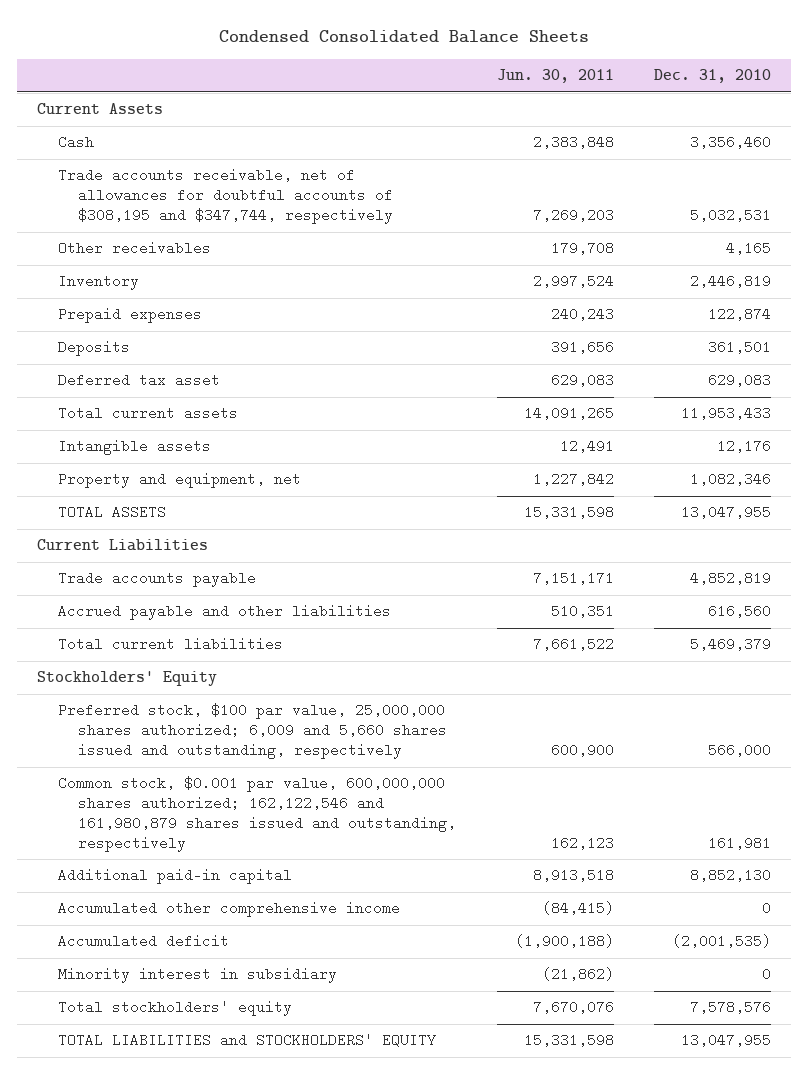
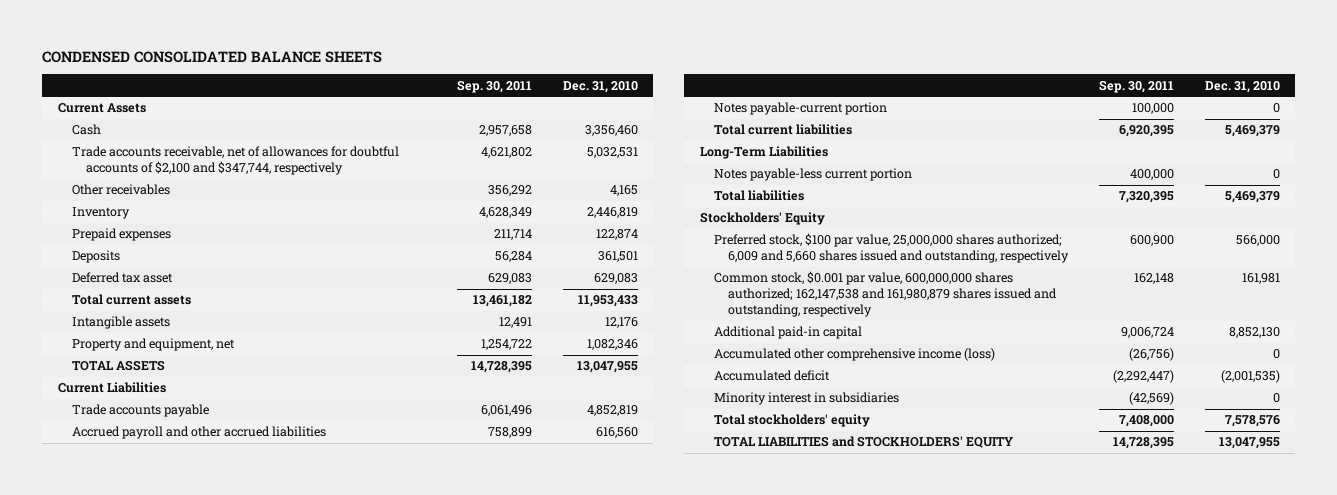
[218,30,589,44] Condensed Consolidated Balance Sheets -> [42,50,383,63] CONDENSED CONSOLIDATED BALANCE SHEETS
[496,69,614,84] Jun. 30, 2011 -> none
none -> [457,79,533,93] Sep. 30, 2011
[57,168,394,225] Trade accounts receivable, net of allowances for doubtful accounts of $308,195 and $347,744, respectively -> [72,146,400,176] Trade accounts receivable, net of allowances for doubtful accounts of $2,100 and $347,744, respectively
[57,604,391,621] Accrued payable and other liabilities -> [72,426,327,440] Accrued payroll and other accrued liabilities
none -> [714,102,888,116] Notes payable-current portion
none -> [699,146,828,160] Long-Term Liabilities
none -> [714,168,913,182] Notes payable-less current portion
none -> [714,190,805,202] Total liabilities
[57,776,457,852] Common stock, $0.001 par value, 600,000,000 shares authorized; 162,122,546 and 161,980,879 shares issued and outstanding, respectively -> [714,271,1058,318] Common stock, $0.001 par value, 600,000,000 shares authorized; 162,147,538 and 161,980,879 shares issued and outstanding, respectively
[57,901,400,918] Accumulated other comprehensive income -> [714,348,996,362] Accumulated other comprehensive income (loss)
[57,967,337,984] Minority interest in subsidiary -> [714,392,900,406] Minority interest in subsidiaries

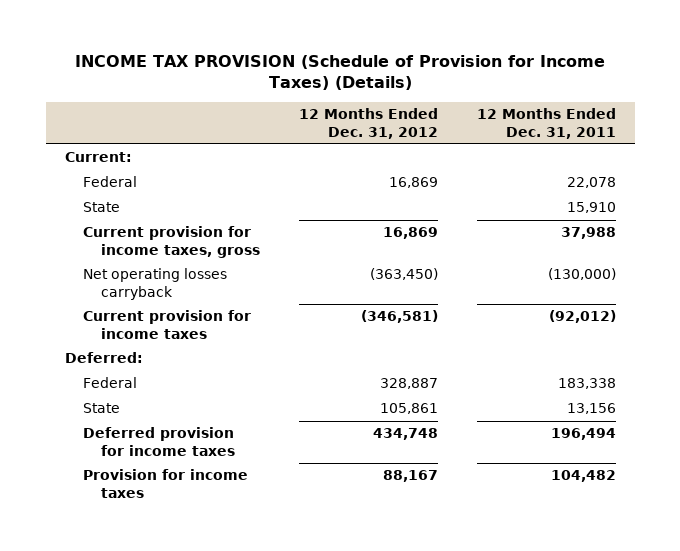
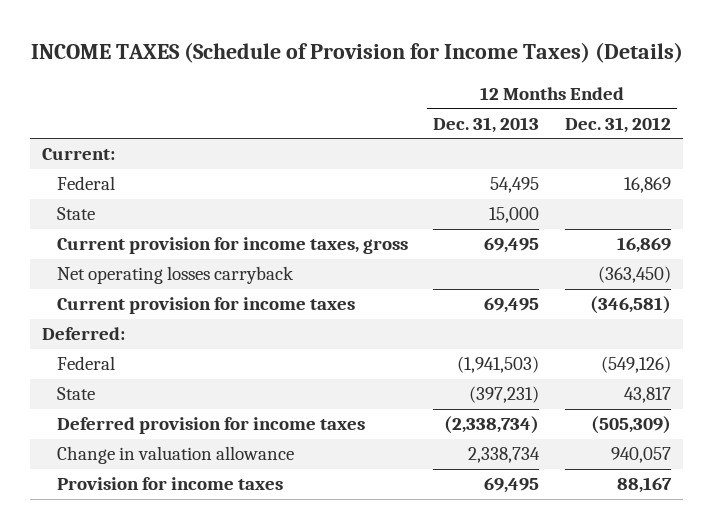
[75,55,606,91] INCOME TAX PROVISION (Schedule of Provision for Income Taxes) (Details) -> [30,42,683,64] INCOME TAXES (Schedule of Provision for Income Taxes) (Details)
[476,108,616,139] 12 Months Ended Dec. 31, 2011 -> none
none -> [433,116,540,133] Dec. 31, 2013
[379,378,438,390] 328,887 -> [600,356,671,374] (549,126)
[379,403,438,415] 105,861 -> [623,387,671,404] 43,817
[372,428,438,441] 434,748 -> [590,416,671,435] (505,309)
none -> [57,446,295,465] Change in valuation allowance

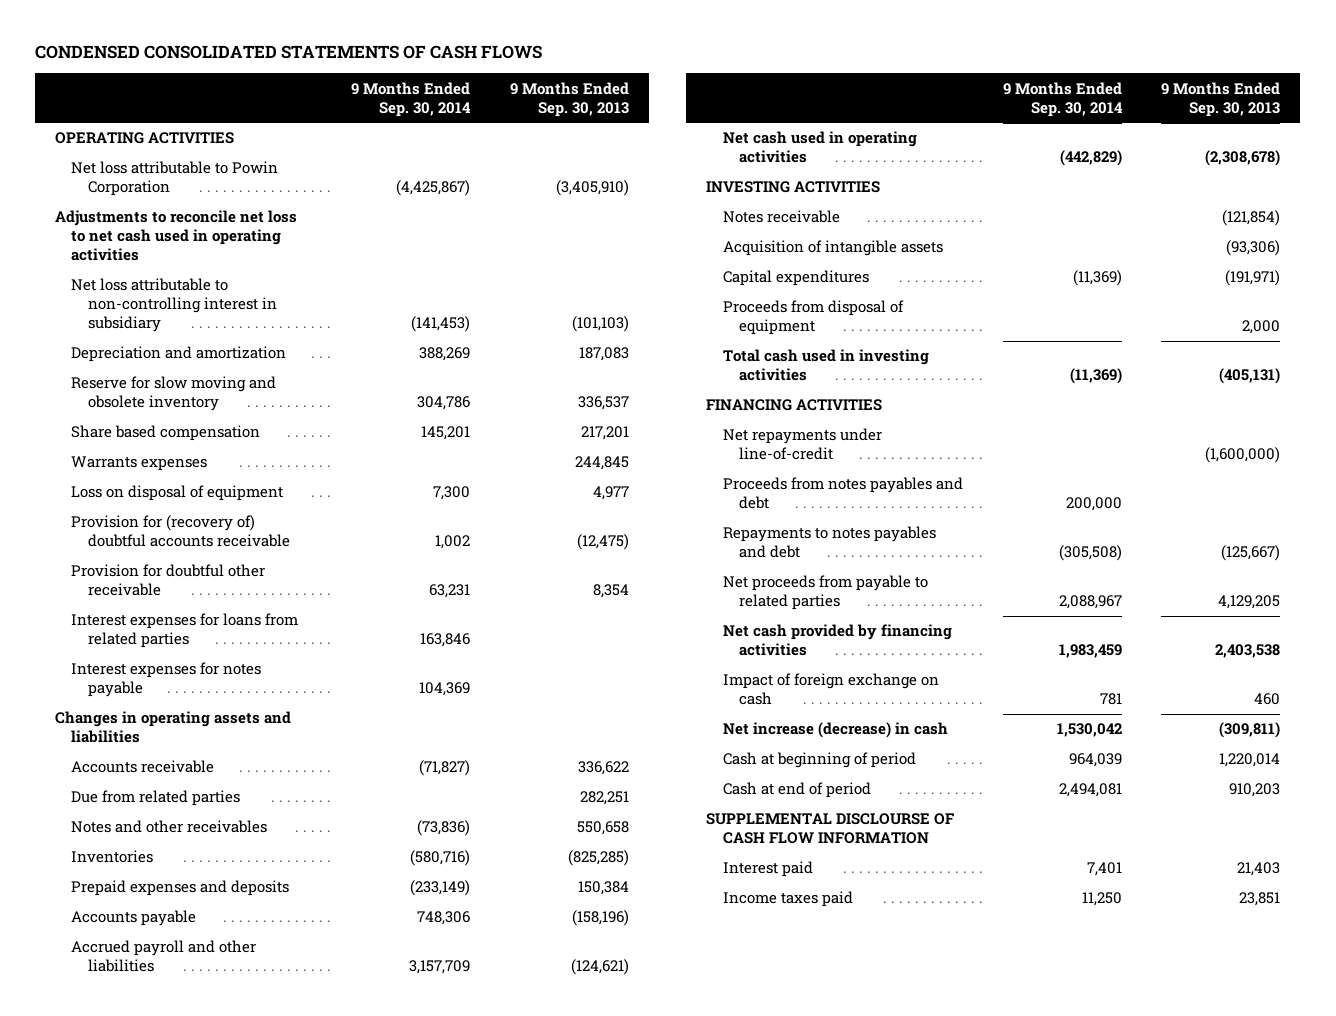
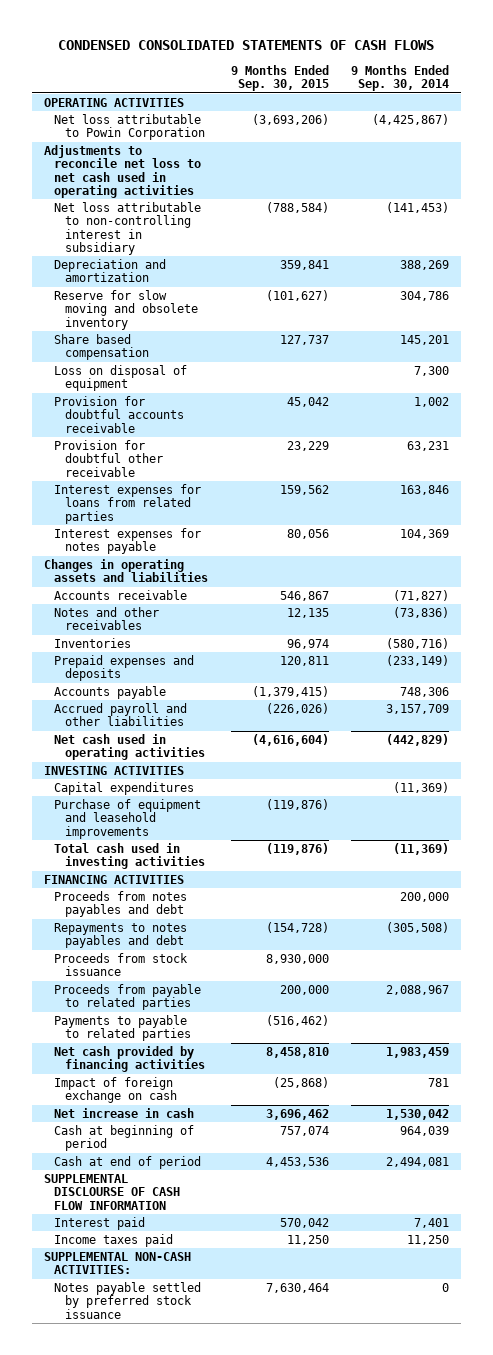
[510,81,630,117] 9 Months Ended Sep. 30, 2013 -> none
none -> [230,64,329,92] 9 Months Ended Sep. 30, 2015
[71,456,208,472] Warrants expenses -> none
[71,515,290,548] Provision for (recovery of) doubtful accounts receivable -> [54,395,185,433] Provision for doubtful accounts receivable
[71,790,241,807] Due from related parties -> none
[722,210,840,224] Notes receivable -> none
[722,240,943,257] Acquisition of intangible assets -> none
[722,300,904,336] Proceeds from disposal of equipment -> none
none -> [54,798,202,839] Purchase of equipment and leasehold improvements
[722,428,882,461] Net repayments under line-of-credit -> none
none -> [54,952,189,977] Proceeds from stock issuance
[722,575,928,611] Net proceeds from payable to related parties -> [54,983,202,1011] Proceeds from payable to related parties
none -> [54,1014,192,1042] Payments to payable to related parties
[722,722,948,739] Net increase (decrease) in cash -> [54,1107,195,1118] Net increase in cash
none -> [43,1251,191,1275] SUPPLEMENTAL NON-CASH ACTIVITIES:
none -> [54,1281,202,1319] Notes payable settled by preferred stock issuance

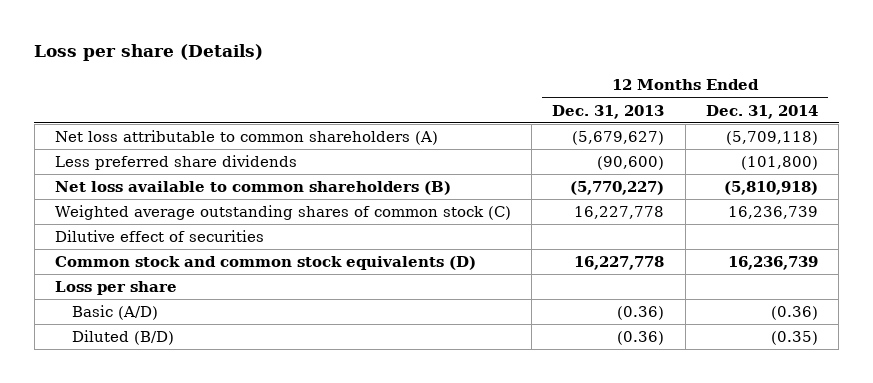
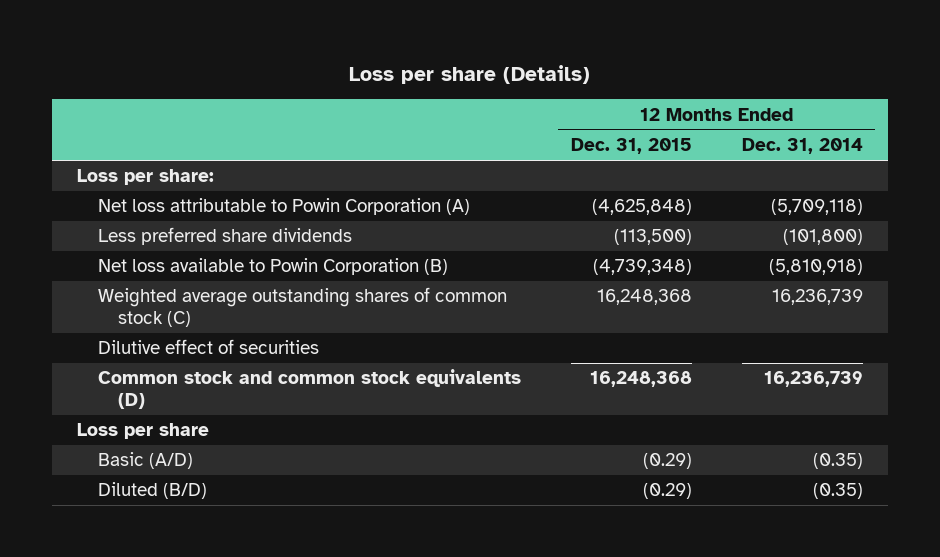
[552,104,665,119] Dec. 31, 2013 -> none
none -> [570,138,692,155] Dec. 31, 2015
none -> [77,169,215,186] Loss per share:
[54,130,438,146] Net loss attributable to common shareholders (A) -> [97,198,470,216] Net loss attributable to Powin Corporation (A)
[54,181,451,196] Net loss available to common shareholders (B) -> [97,258,448,276] Net loss available to Powin Corporation (B)
[770,306,818,321] (0.36) -> [812,453,863,470] (0.35)

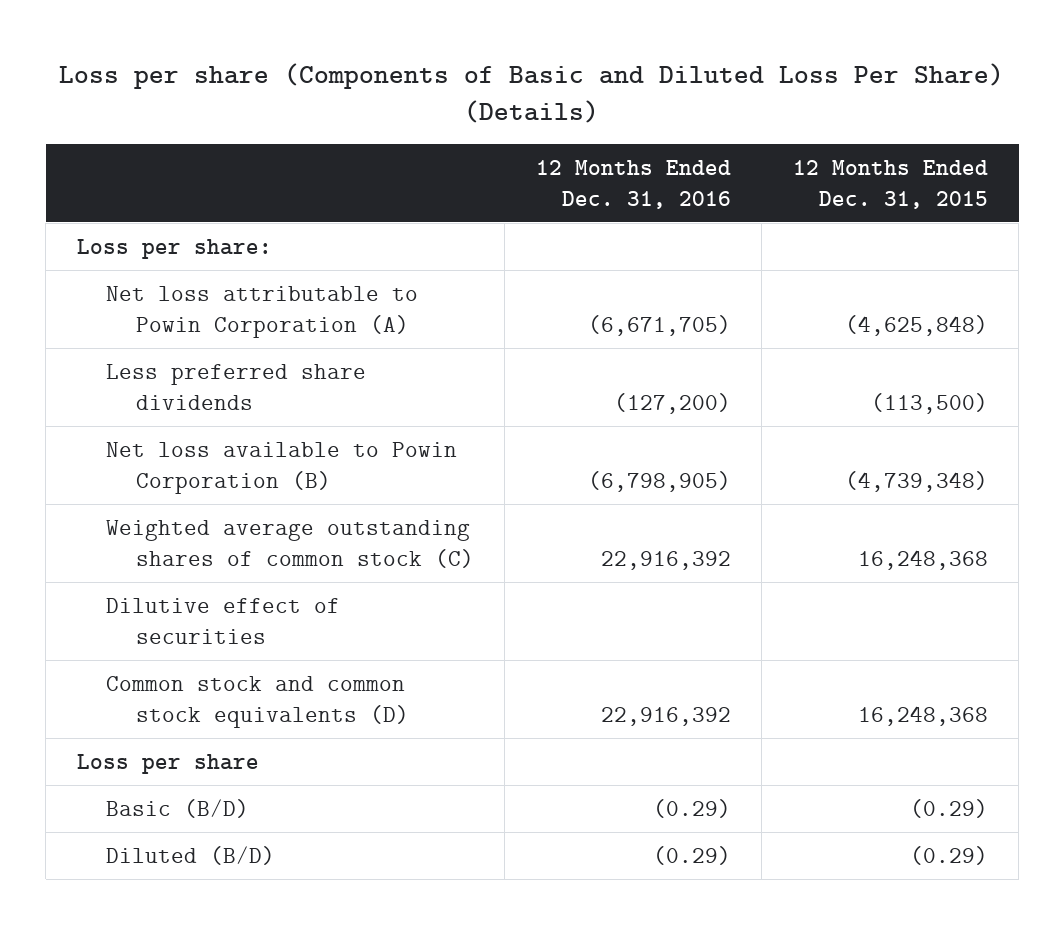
[348,64,590,84] Loss per share (Details) -> [59,62,1005,124] Loss per share (Components of Basic and Diluted Loss Per Share) (Details)
[741,138,863,155] Dec. 31, 2014 -> none
none -> [535,159,731,209] 12 Months Ended Dec. 31, 2016
[97,452,193,470] Basic (A/D) -> [106,798,250,818] Basic (B/D)

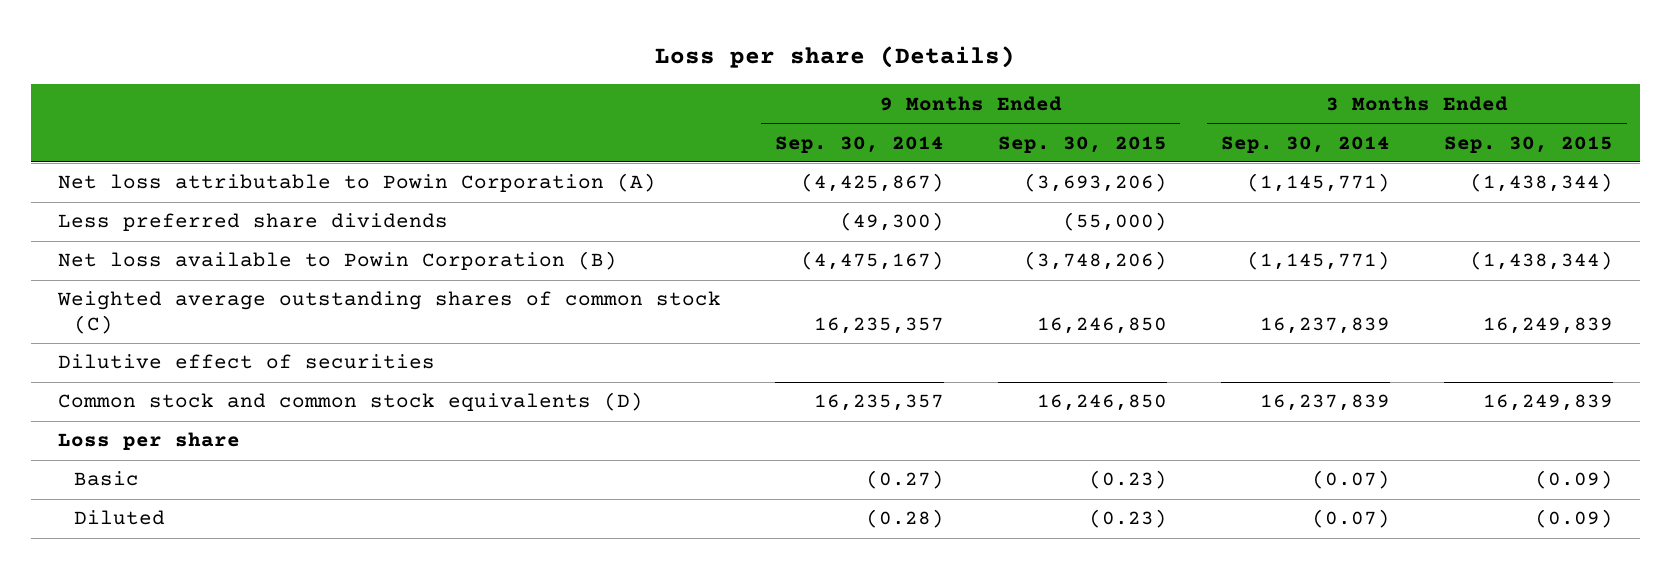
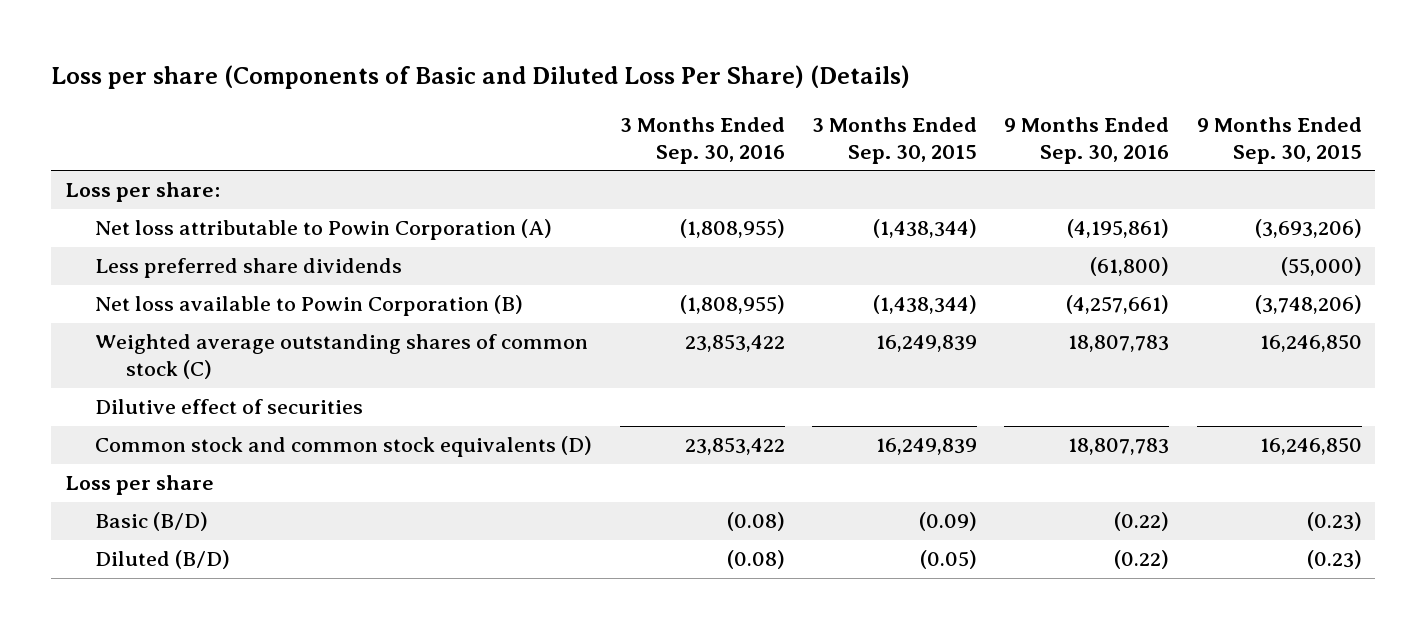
[655,46,1016,69] Loss per share (Details) -> [51,65,911,90] Loss per share (Components of Basic and Diluted Loss Per Share) (Details)
[774,135,944,153] Sep. 30, 2014 -> none
[1220,135,1390,153] Sep. 30, 2014 -> none
none -> [619,116,785,164] 3 Months Ended Sep. 30, 2016
none -> [1004,116,1170,164] 9 Months Ended Sep. 30, 2016
none -> [64,182,220,203] Loss per share:
[74,471,140,487] Basic -> [95,512,209,532] Basic (B/D)
[74,510,166,526] Diluted -> [95,550,231,570] Diluted (B/D)
[1534,509,1613,529] (0.09) -> [919,550,977,570] (0.05)

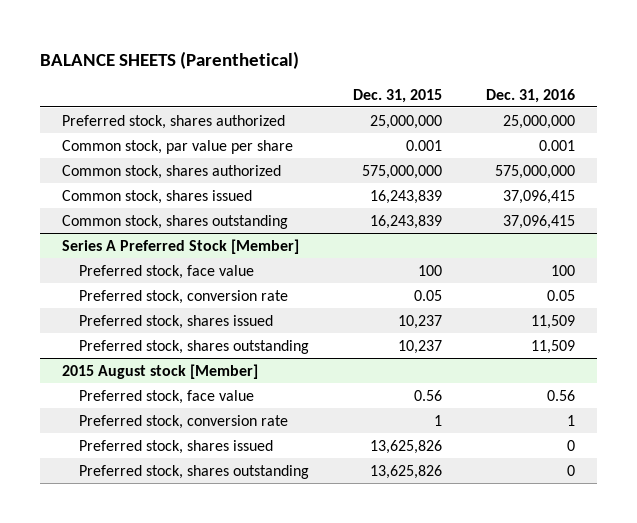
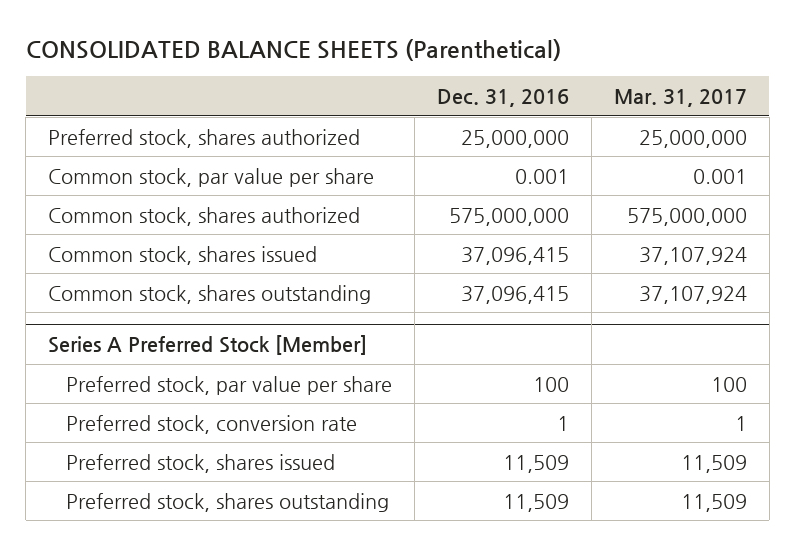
[40,50,300,69] BALANCE SHEETS (Parenthetical) -> [25,38,561,61] CONSOLIDATED BALANCE SHEETS (Parenthetical)
[352,88,442,103] Dec. 31, 2015 -> none
none -> [613,89,747,108] Mar. 31, 2017
[78,264,254,279] Preferred stock, face value -> [66,375,393,395] Preferred stock, par value per share
[546,289,575,301] 0.05 -> [556,415,569,431] 1
[62,363,259,379] 2015 August stock [Member] -> none
[78,389,254,404] Preferred stock, face value -> none
[78,414,288,429] Preferred stock, conversion rate -> none
[78,439,273,454] Preferred stock, shares issued -> none
[78,464,309,479] Preferred stock, shares outstanding -> none

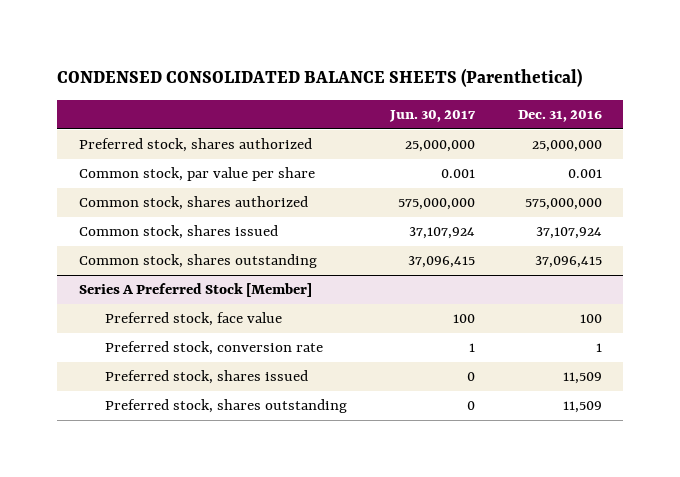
[25,38,561,61] CONSOLIDATED BALANCE SHEETS (Parenthetical) -> [57,68,583,88] CONDENSED CONSOLIDATED BALANCE SHEETS (Parenthetical)
[613,89,747,108] Mar. 31, 2017 -> none
none -> [388,110,476,123] Jun. 30, 2017
[460,246,569,265] 37,096,415 -> [535,227,602,240] 37,107,924
[66,375,393,395] Preferred stock, par value per share -> [104,312,282,327] Preferred stock, face value

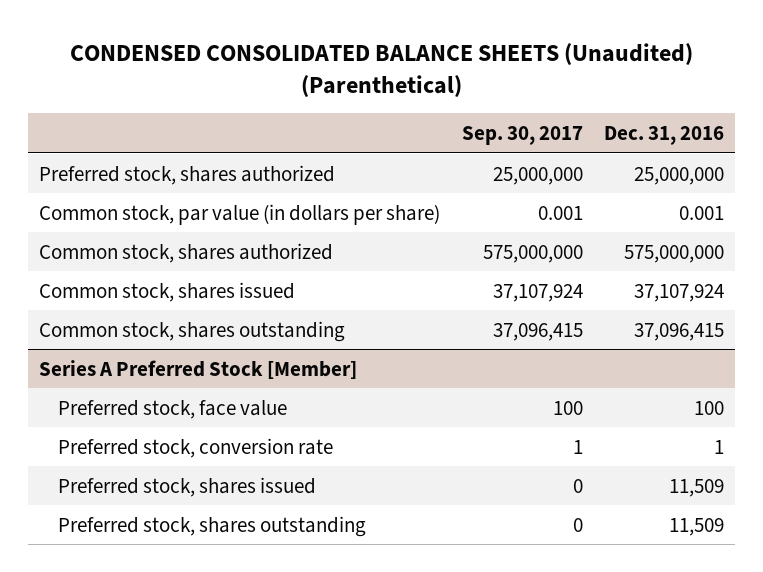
[57,68,583,88] CONDENSED CONSOLIDATED BALANCE SHEETS (Parenthetical) -> [69,42,693,97] CONDENSED CONSOLIDATED BALANCE SHEETS (Unaudited) (Parenthetical)
[388,110,476,123] Jun. 30, 2017 -> none
none -> [461,126,583,146] Sep. 30, 2017
[78,167,315,182] Common stock, par value per share -> [39,203,441,225] Common stock, par value (in dollars per share)

